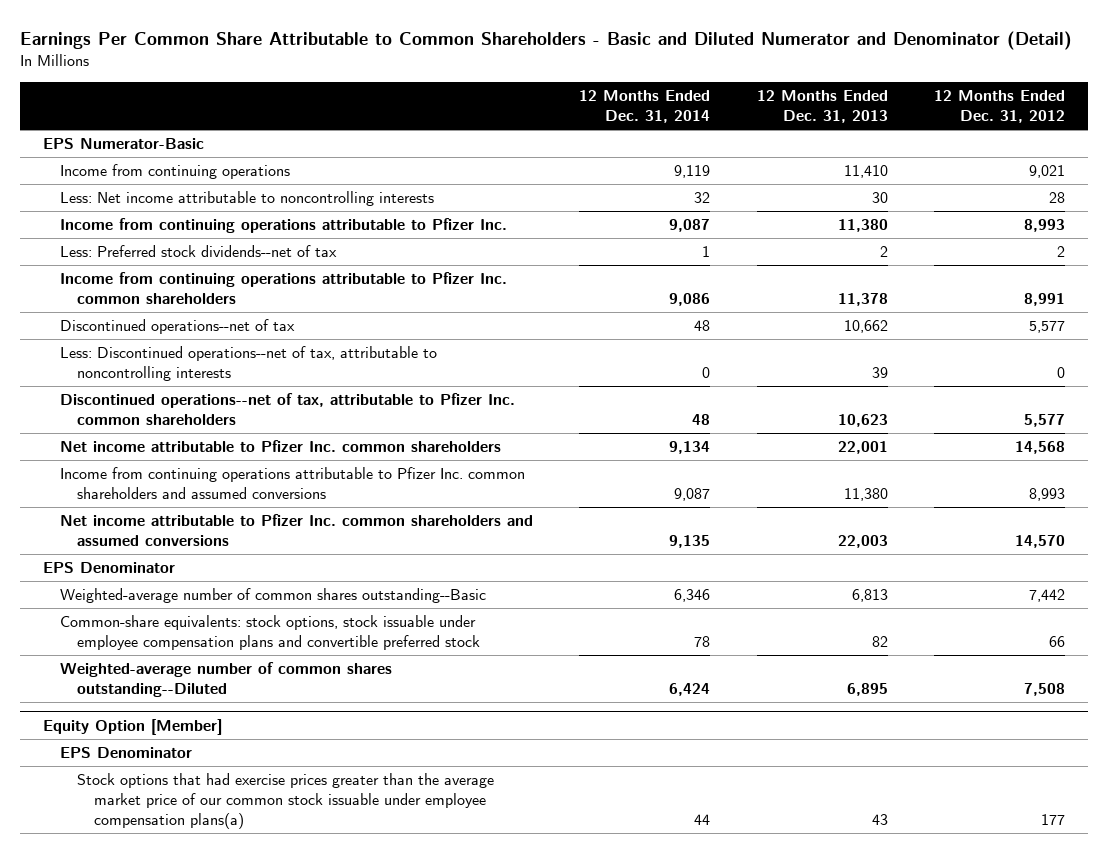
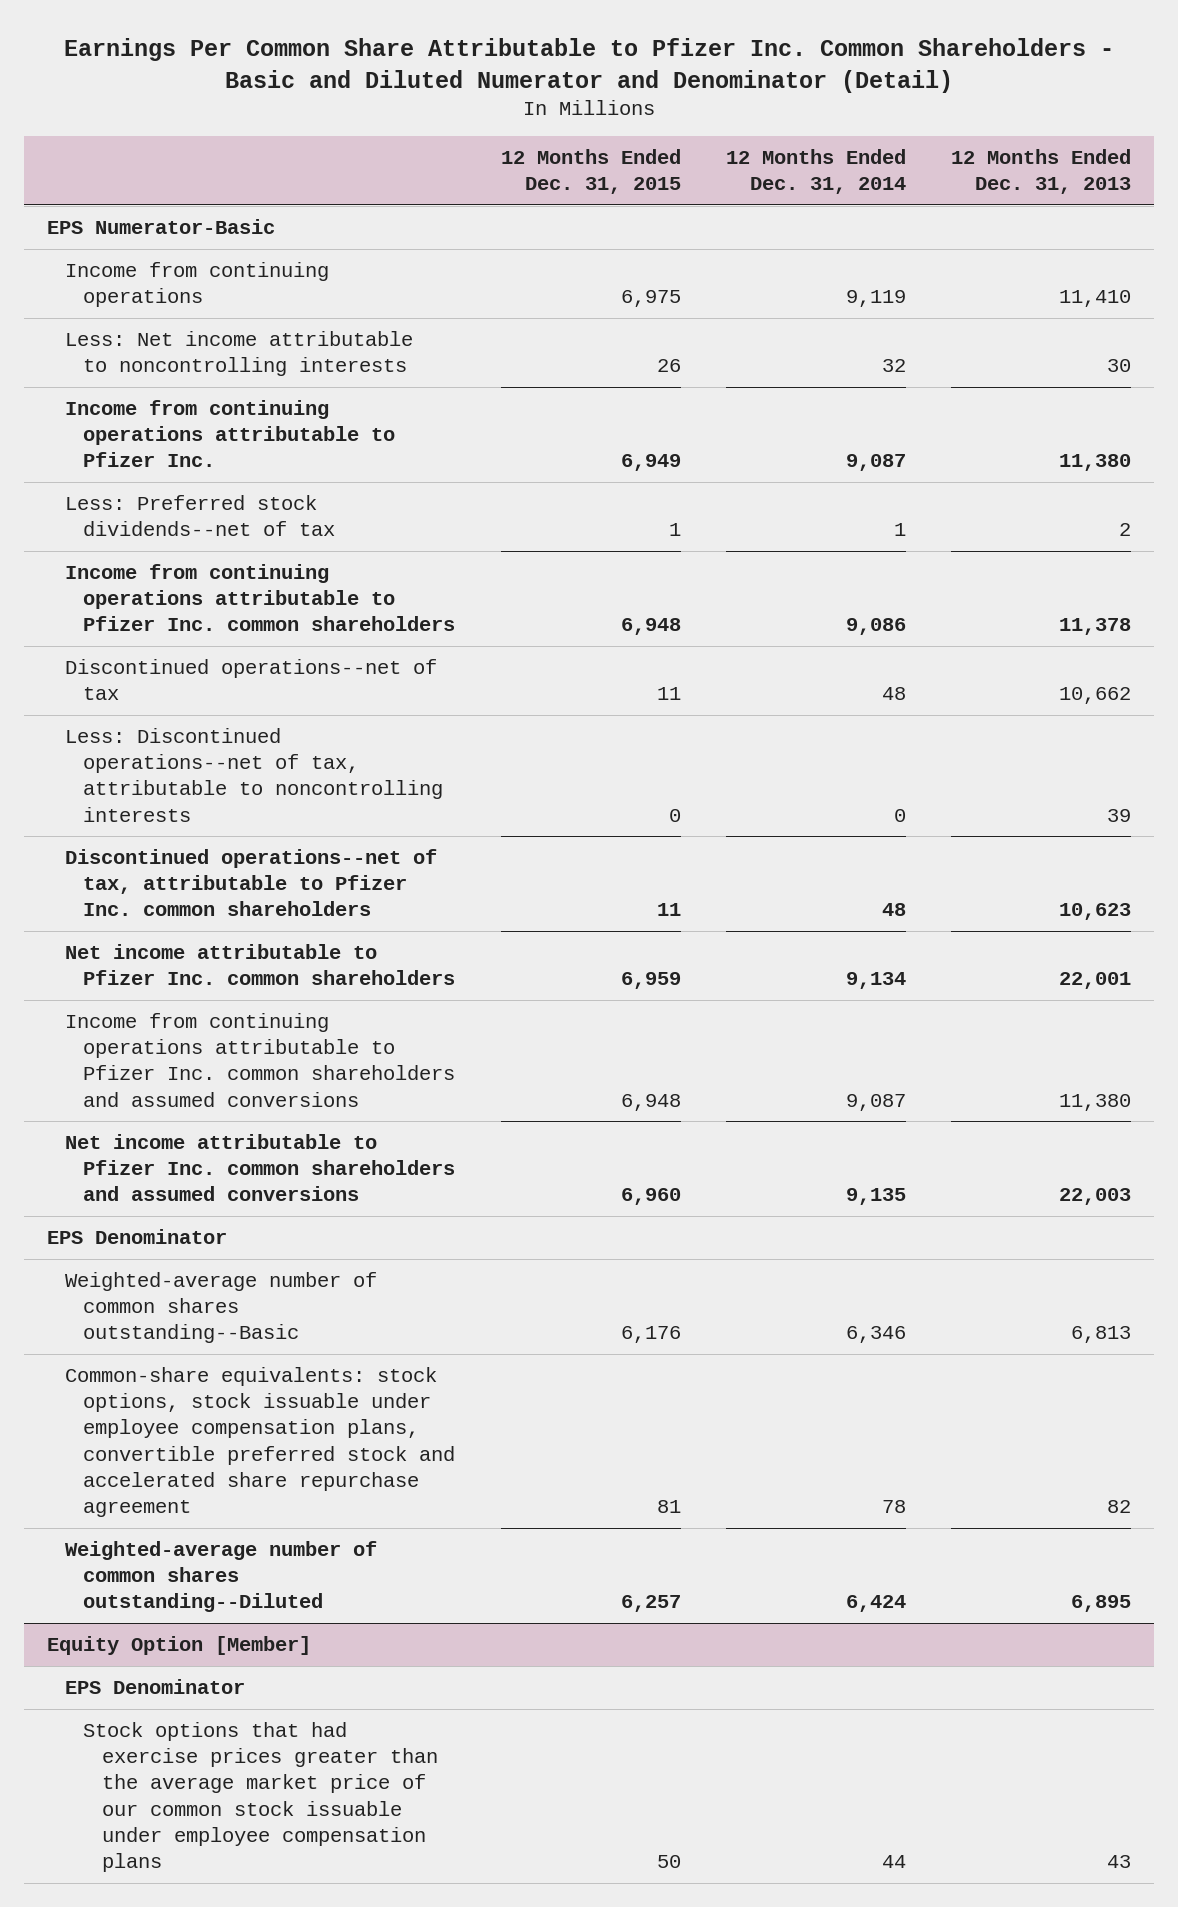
[19,30,1072,50] Earnings Per Common Share Attributable to Common Shareholders - Basic and Diluted Numerator and Denominator (Detail) -> [63,37,1114,93] Earnings Per Common Share Attributable to Pfizer Inc. Common Shareholders - Basic and Diluted Numerator and Denominator (Detail)
[934,90,1066,123] 12 Months Ended Dec. 31, 2012 -> none
none -> [500,149,681,195] 12 Months Ended Dec. 31, 2015
[59,615,480,651] Common-share equivalents: stock options, stock issuable under employee compensation plans and convertible preferred stock -> [65,1367,456,1518] Common-share equivalents: stock options, stock issuable under employee compensation plans, convertible preferred stock and accelerated share repurchase agreement
[76,773,494,830] Stock options that had exercise prices greater than the average market price of our common stock issuable under employee compensation plans(a) -> [83,1722,438,1873] Stock options that had exercise prices greater than the average market price of our common stock issuable under employee compensation plans

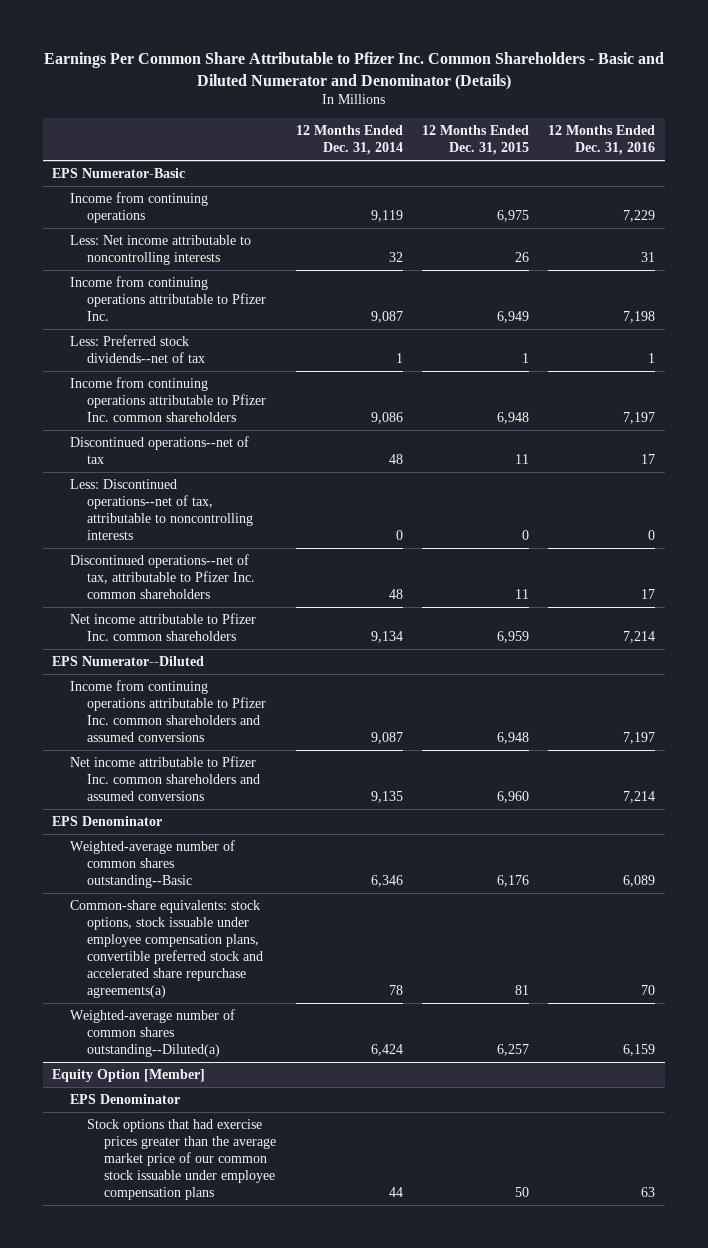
[63,37,1114,93] Earnings Per Common Share Attributable to Pfizer Inc. Common Shareholders - Basic and Diluted Numerator and Denominator (Detail) -> [43,52,664,90] Earnings Per Common Share Attributable to Pfizer Inc. Common Shareholders - Basic and Diluted Numerator and Denominator (Details)
[951,149,1132,195] 12 Months Ended Dec. 31, 2013 -> none
none -> [548,125,656,156] 12 Months Ended Dec. 31, 2016
none -> [52,656,205,667] EPS Numerator--Diluted
[65,1367,456,1518] Common-share equivalents: stock options, stock issuable under employee compensation plans, convertible preferred stock and accelerated share repurchase agreement -> [69,900,263,999] Common-share equivalents: stock options, stock issuable under employee compensation plans, convertible preferred stock and accelerated share repurchase agreements(a)
[65,1541,378,1613] Weighted-average number of common shares outstanding--Diluted -> [69,1009,235,1058] Weighted-average number of common shares outstanding--Diluted(a)

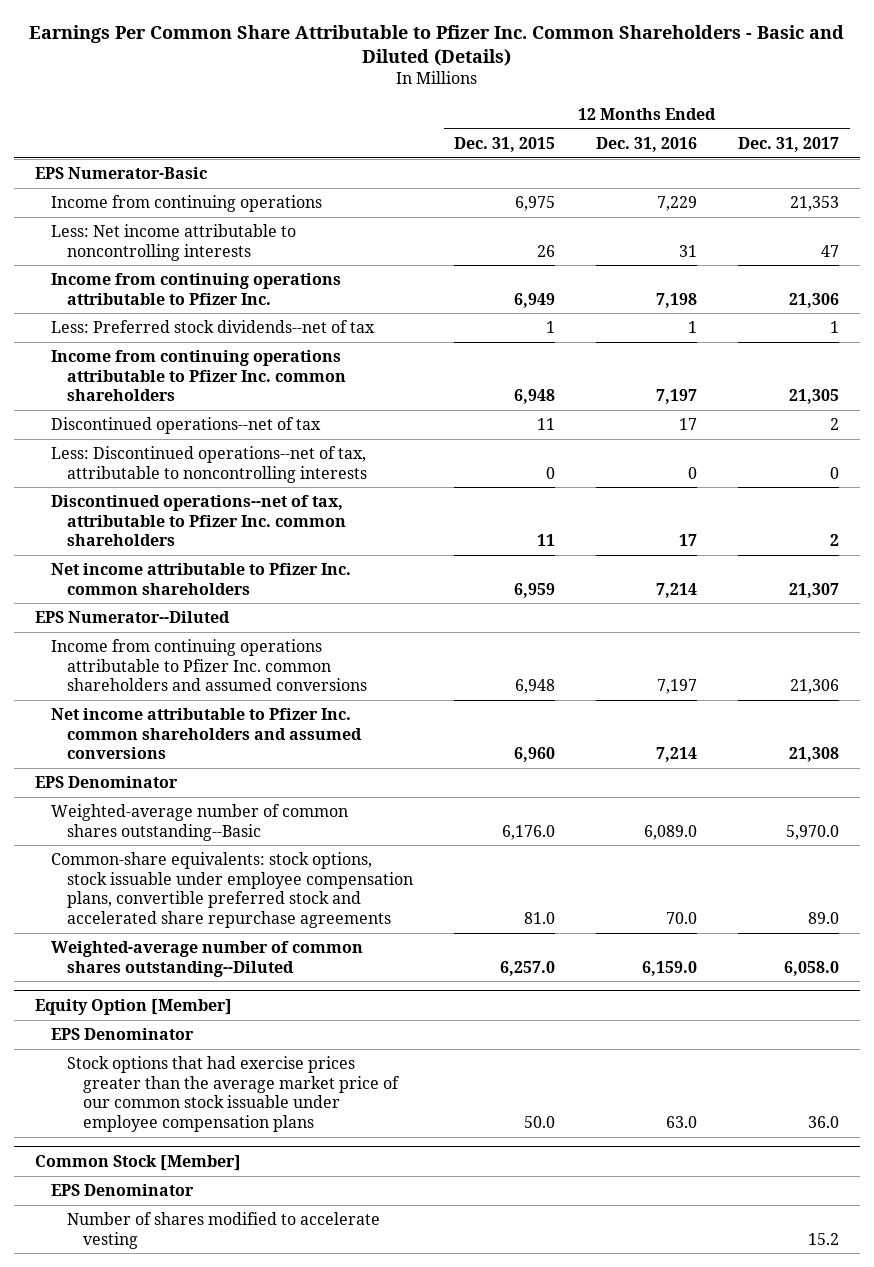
[43,52,664,90] Earnings Per Common Share Attributable to Pfizer Inc. Common Shareholders - Basic and Diluted Numerator and Denominator (Details) -> [29,24,845,67] Earnings Per Common Share Attributable to Pfizer Inc. Common Shareholders - Basic and Diluted (Details)
[295,125,403,156] 12 Months Ended Dec. 31, 2014 -> none
none -> [738,136,840,152] Dec. 31, 2017
[496,875,529,888] 6,176 -> [502,824,556,840] 6,176.0
[623,875,656,888] 6,089 -> [644,824,698,840] 6,089.0
[69,900,263,999] Common-share equivalents: stock options, stock issuable under employee compensation plans, convertible preferred stock and accelerated share repurchase agreements(a) -> [50,852,413,929] Common-share equivalents: stock options, stock issuable under employee compensation plans, convertible preferred stock and accelerated share repurchase agreements
[514,985,529,996] 81 -> [524,912,556,925] 81.0
[641,985,656,996] 70 -> [666,912,698,925] 70.0
[69,1009,235,1058] Weighted-average number of common shares outstanding--Diluted(a) -> [50,941,363,977] Weighted-average number of common shares outstanding--Diluted
[496,1044,529,1057] 6,257 -> [500,960,556,976] 6,257.0
[623,1044,656,1057] 6,159 -> [642,960,698,976] 6,159.0
[514,1187,529,1198] 50 -> [524,1116,556,1129] 50.0
[641,1187,656,1198] 63 -> [666,1116,698,1129] 63.0
none -> [34,1154,241,1171] Common Stock [Member]
none -> [50,1184,194,1197] EPS Denominator
none -> [66,1212,380,1249] Number of shares modified to accelerate vesting

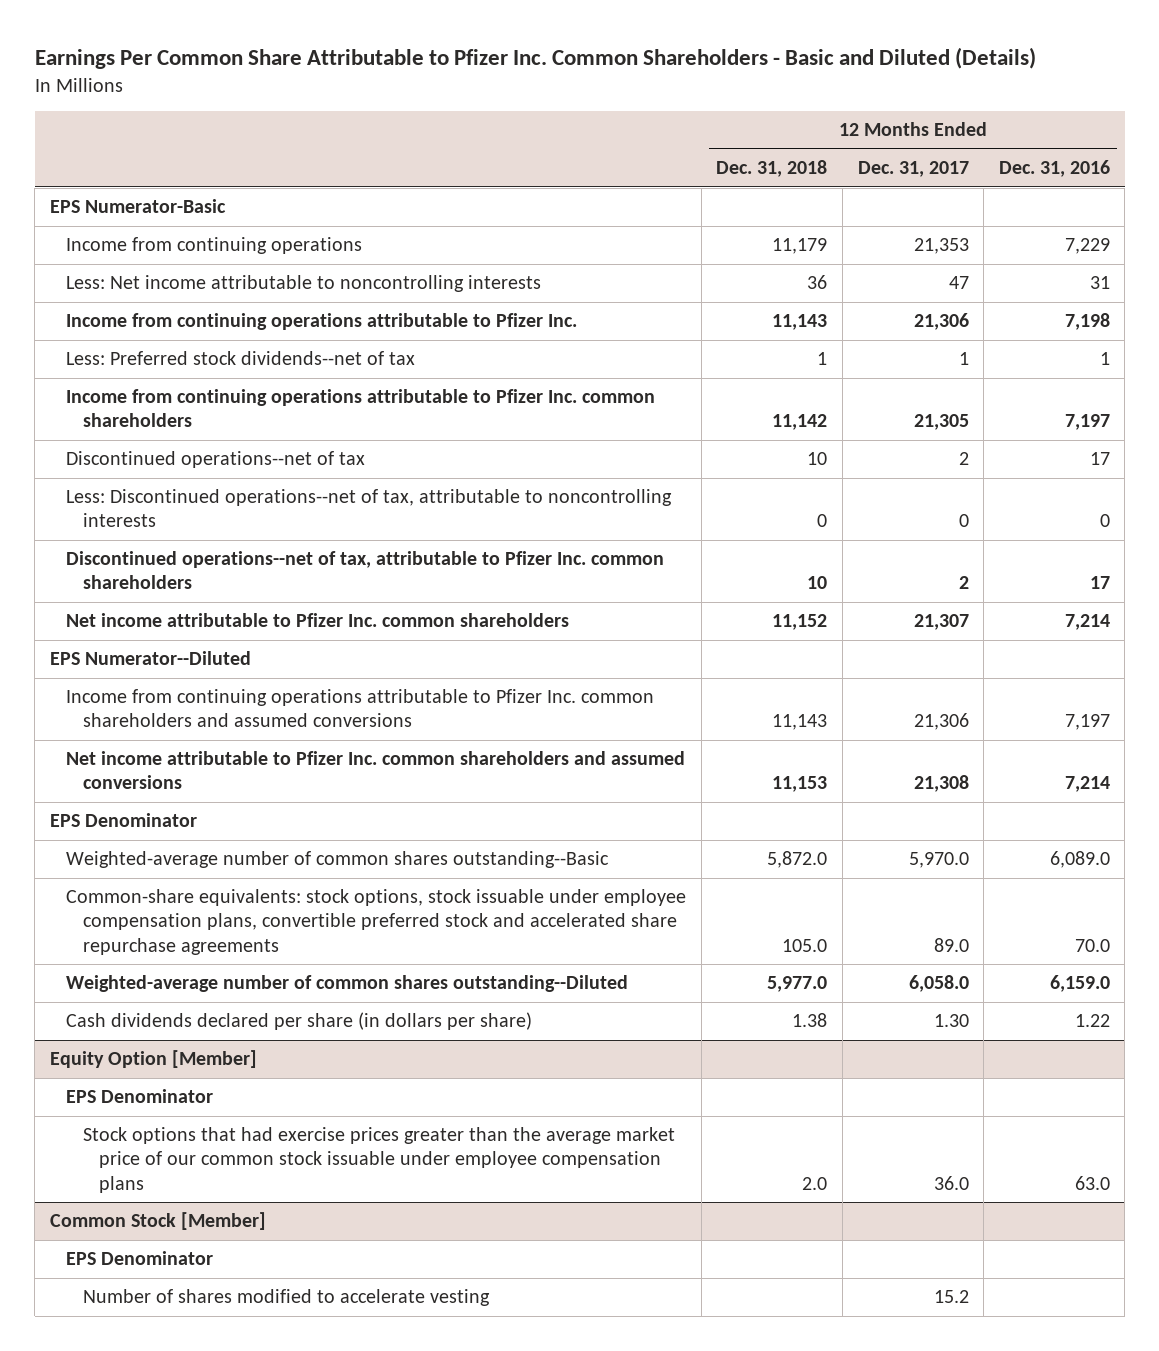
[454,136,556,152] Dec. 31, 2015 -> none
none -> [716,160,828,178] Dec. 31, 2018
none -> [66,1012,533,1031] Cash dividends declared per share (in dollars per share)

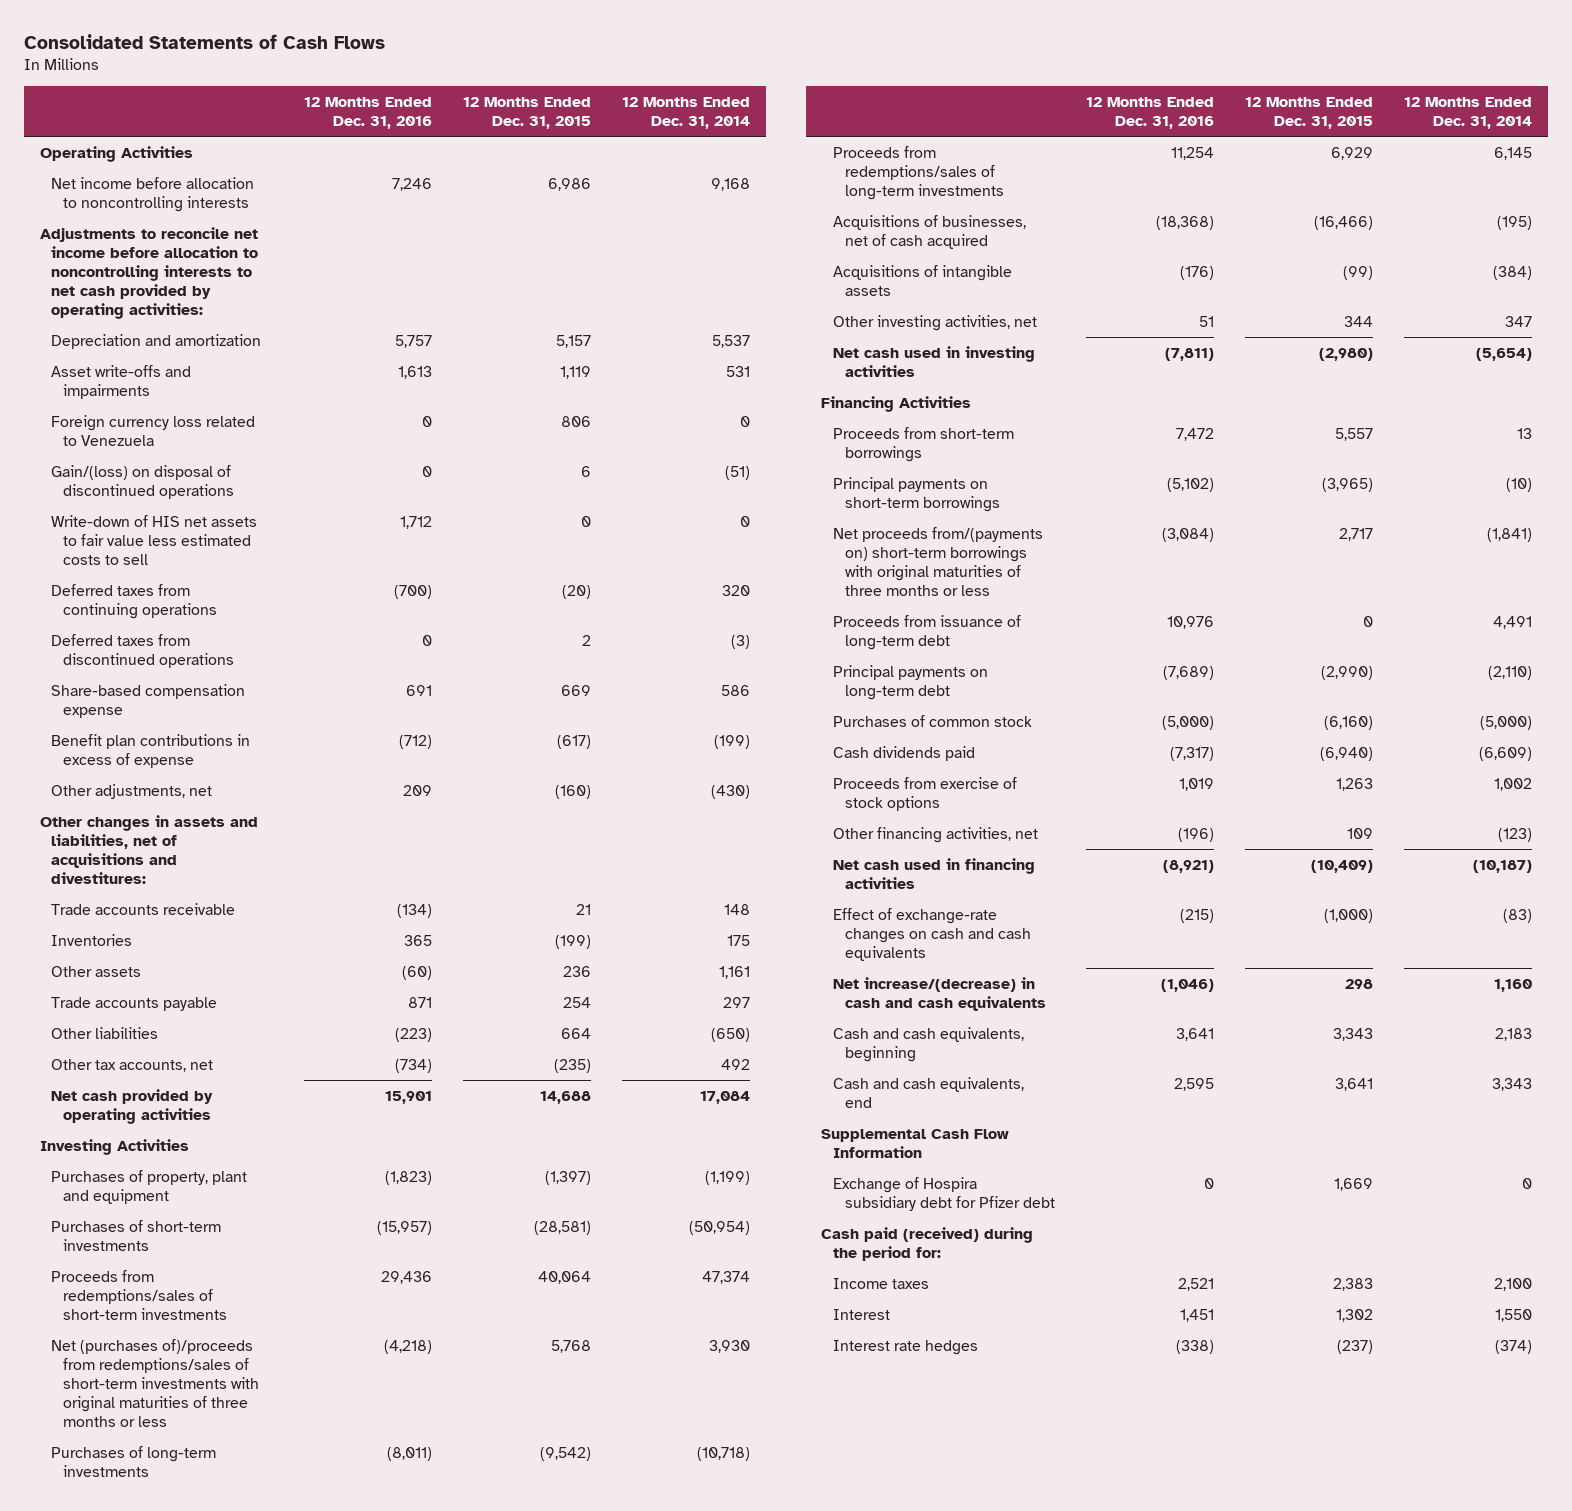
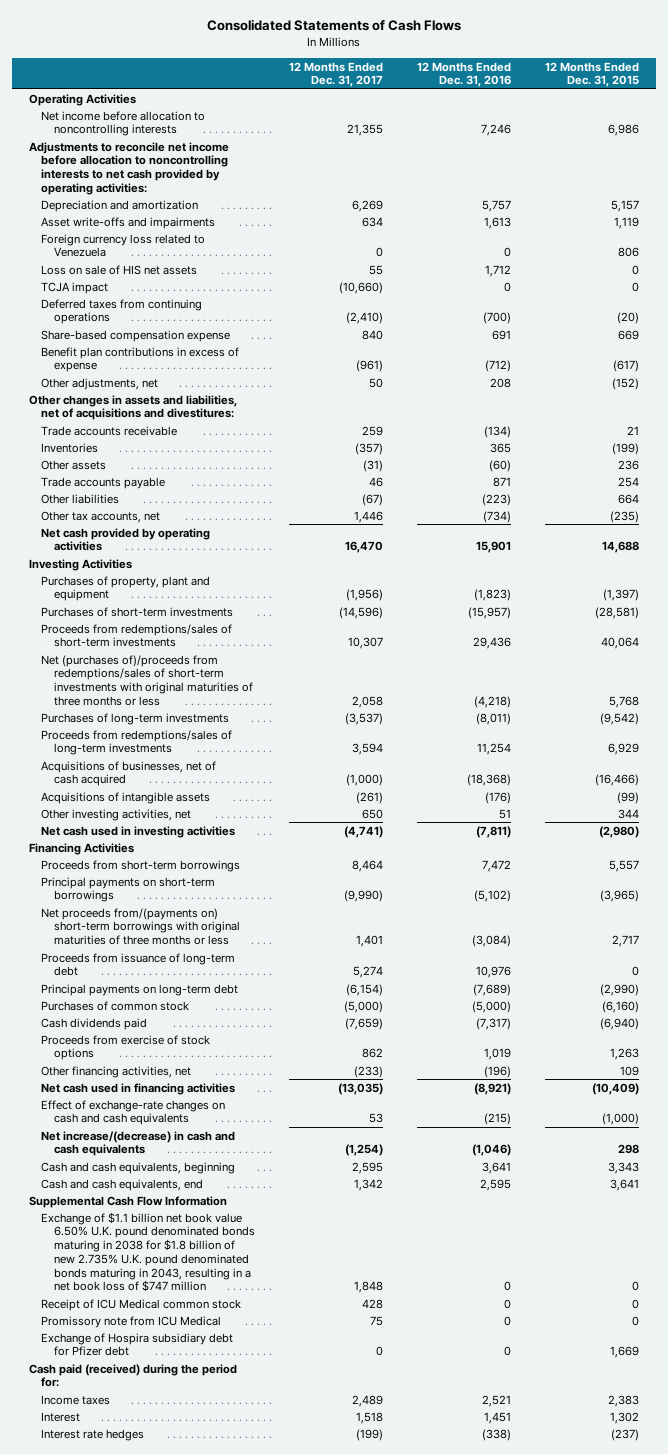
[622,97,751,130] 12 Months Ended Dec. 31, 2014 -> none
none -> [288,61,383,88] 12 Months Ended Dec. 31, 2017
[51,465,234,499] Gain/(loss) on disposal of discontinued operations -> none
[51,515,258,565] Write-down of HIS net assets to fair value less estimated costs to sell -> [41,264,198,275] Loss on sale of HIS net assets
none -> [41,281,109,294] TCJA impact
[51,634,234,668] Deferred taxes from discontinued operations -> none
[403,785,433,797] 209 -> [490,377,512,388] 208
[555,785,592,800] (160) -> [612,377,640,390] (152)
none -> [41,1211,255,1293] Exchange of $1.1 billion net book value 6.50% U.K. pound denominated bonds maturing in 2038 for $1.8 billion of new 2.735% U.K. pound denominated bonds maturing in 2043, resulting in a net book loss of $747 million
none -> [41,1298,242,1311] Receipt of ICU Medical common stock
none -> [41,1315,222,1328] Promissory note from ICU Medical

